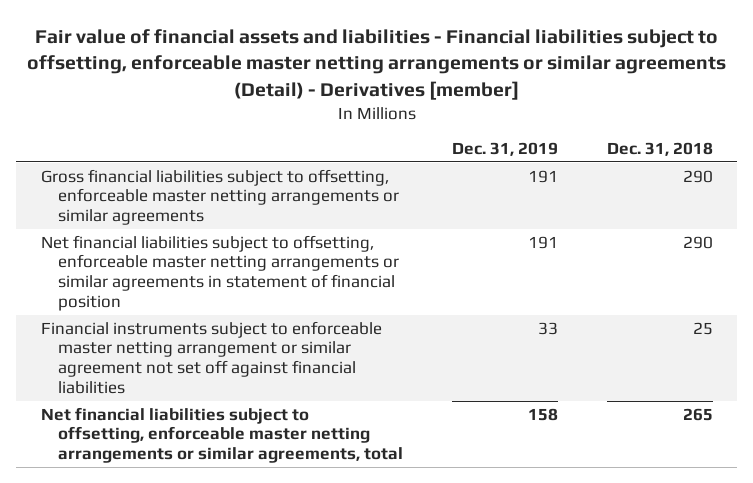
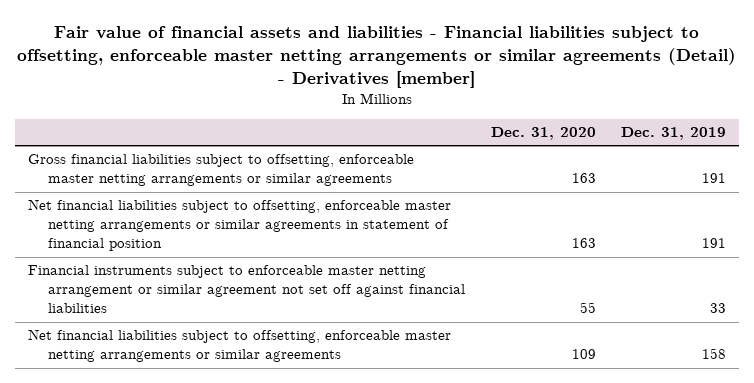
[606,142,713,157] Dec. 31, 2018 -> none
none -> [490,127,596,141] Dec. 31, 2020
[40,406,403,464] Net financial liabilities subject to offsetting, enforceable master netting arrangements or similar agreements, total -> [27,329,451,363] Net financial liabilities subject to offsetting, enforceable master netting arrangements or similar agreements

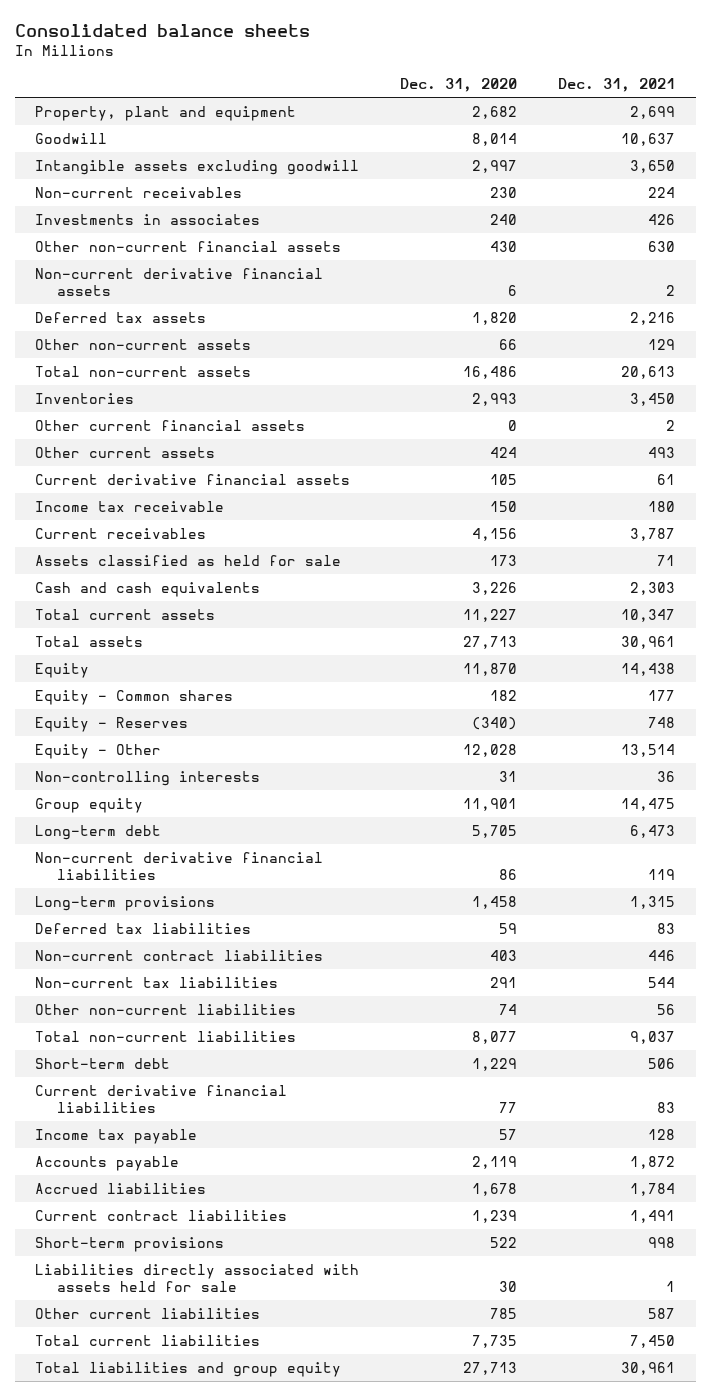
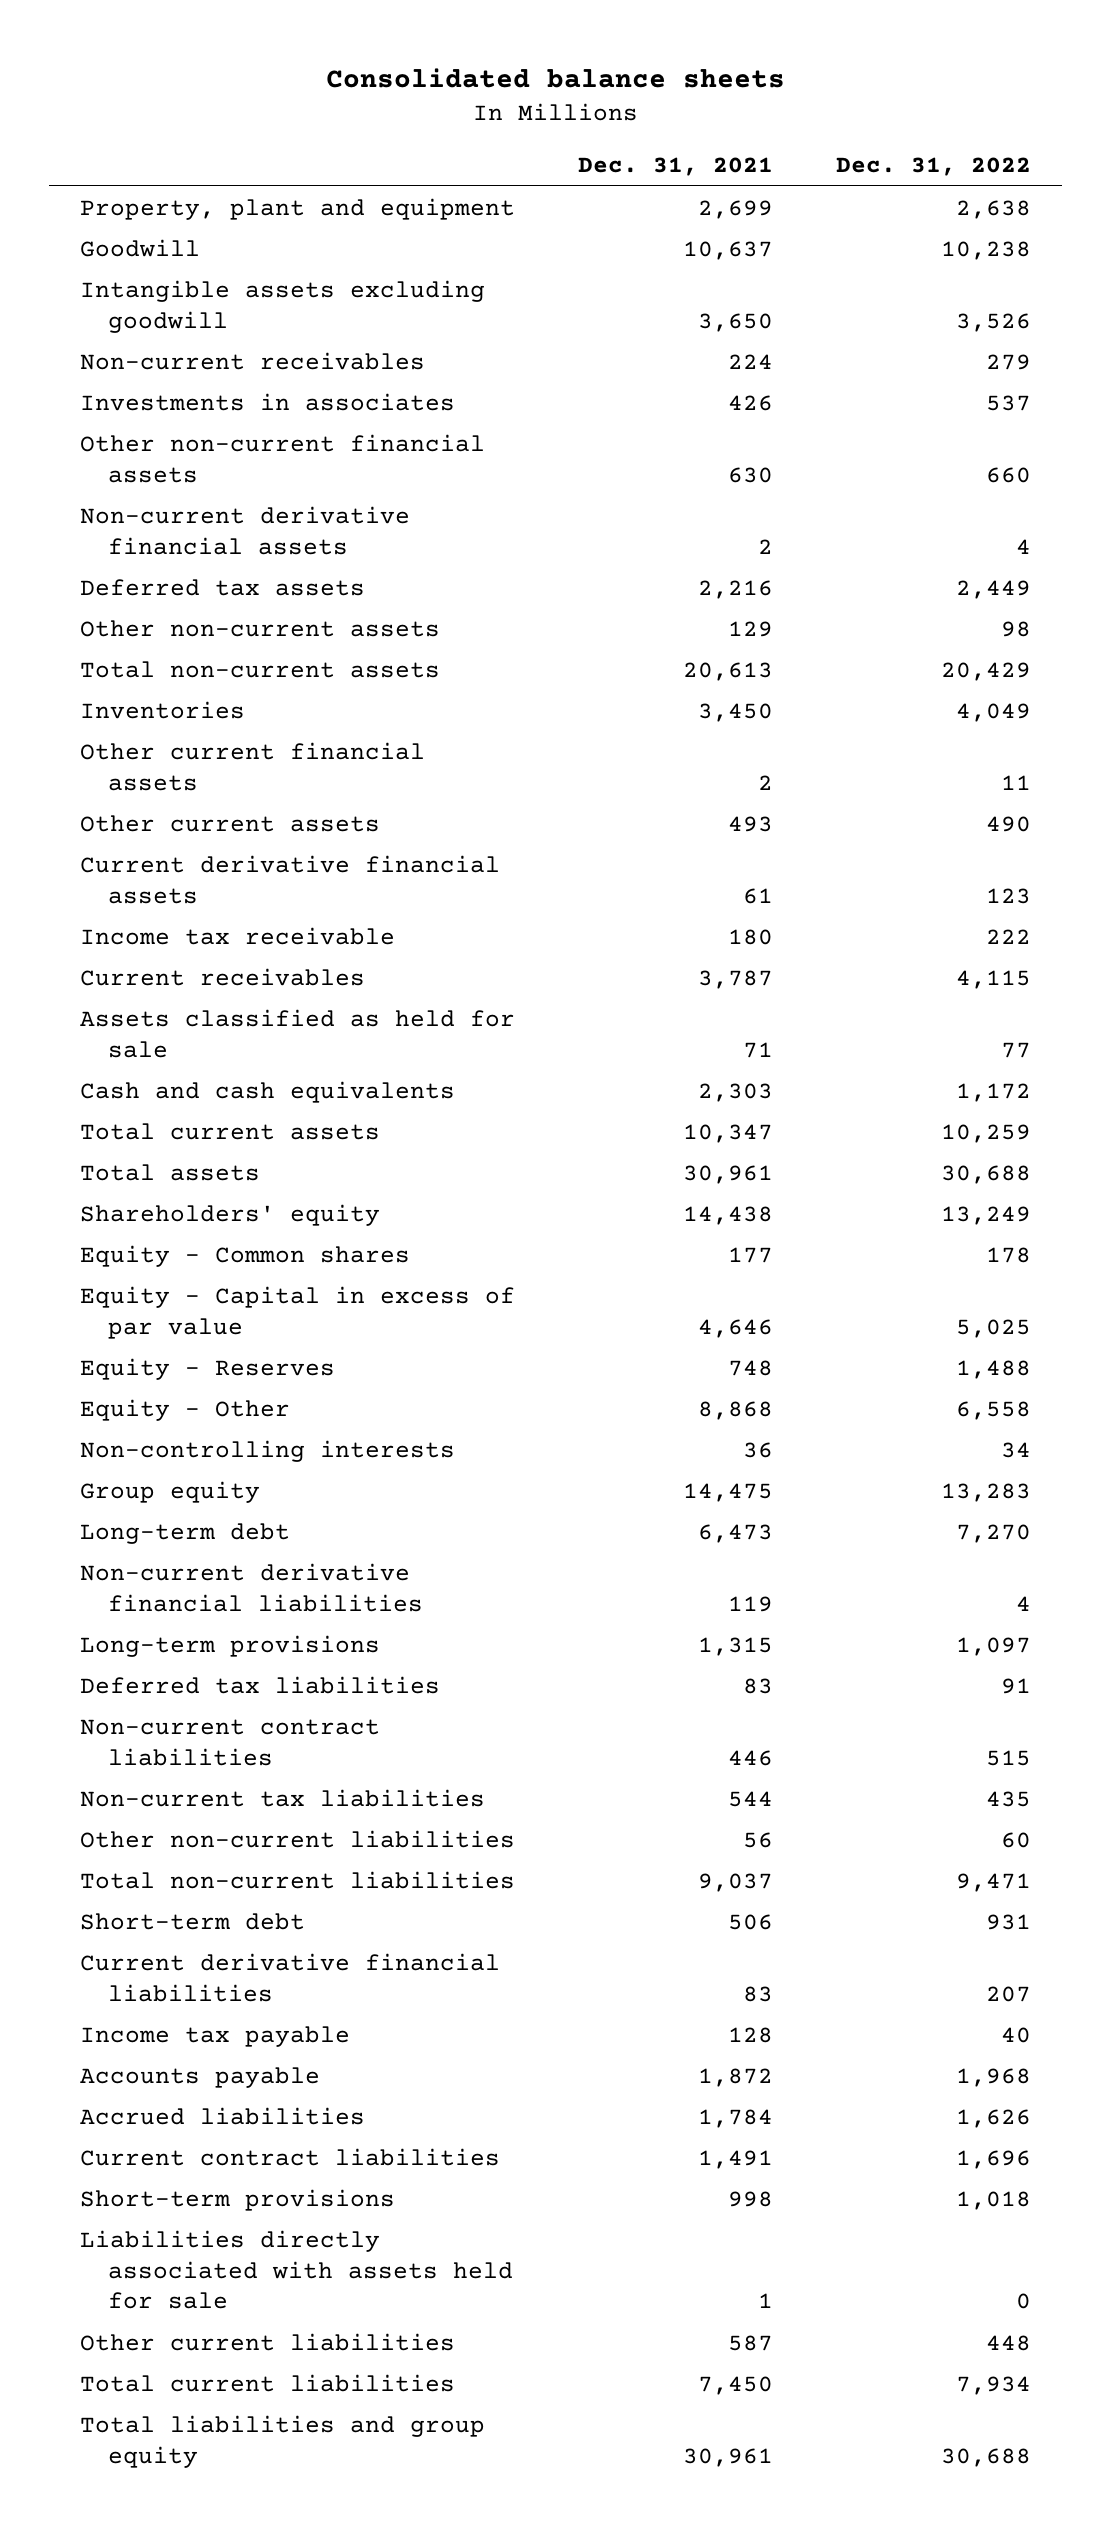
[400,77,518,92] Dec. 31, 2020 -> none
none -> [835,156,1031,176] Dec. 31, 2022
[35,663,90,679] Equity -> [80,1203,381,1226] Shareholders' equity
none -> [80,1285,516,1339] Equity - Capital in excess of par value
[621,744,676,758] 13,514 -> [698,1400,774,1420] 8,868

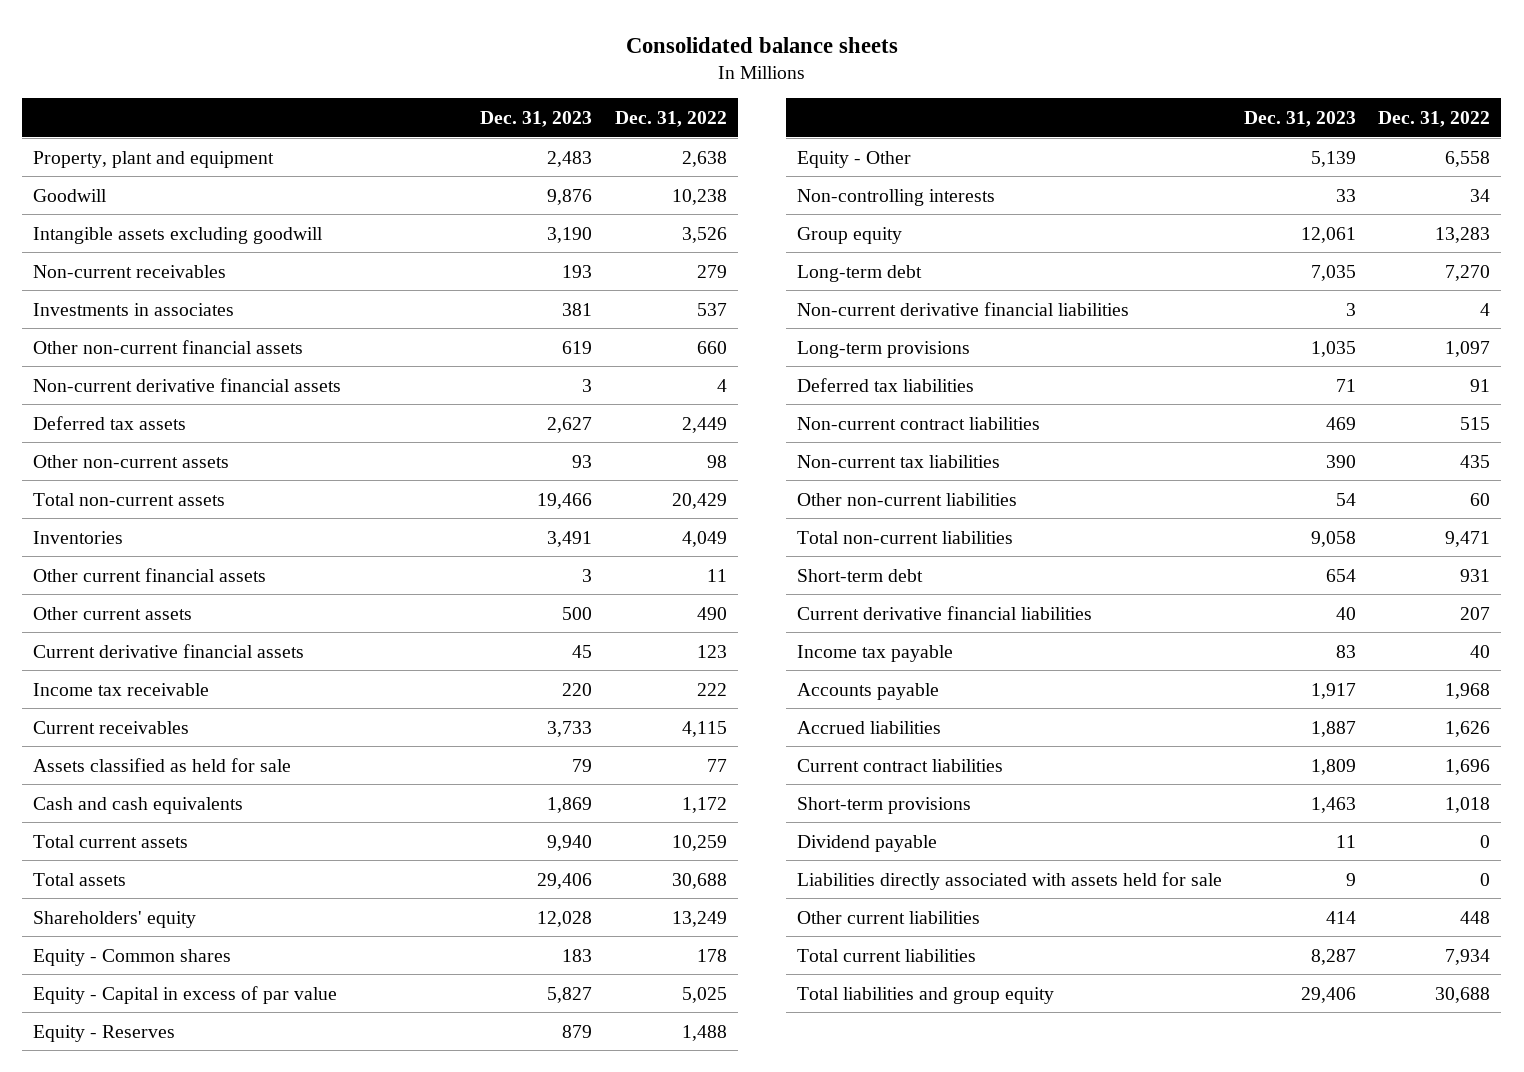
[578,156,774,176] Dec. 31, 2021 -> none
none -> [480,110,593,127] Dec. 31, 2023
none -> [797,834,938,852] Dividend payable

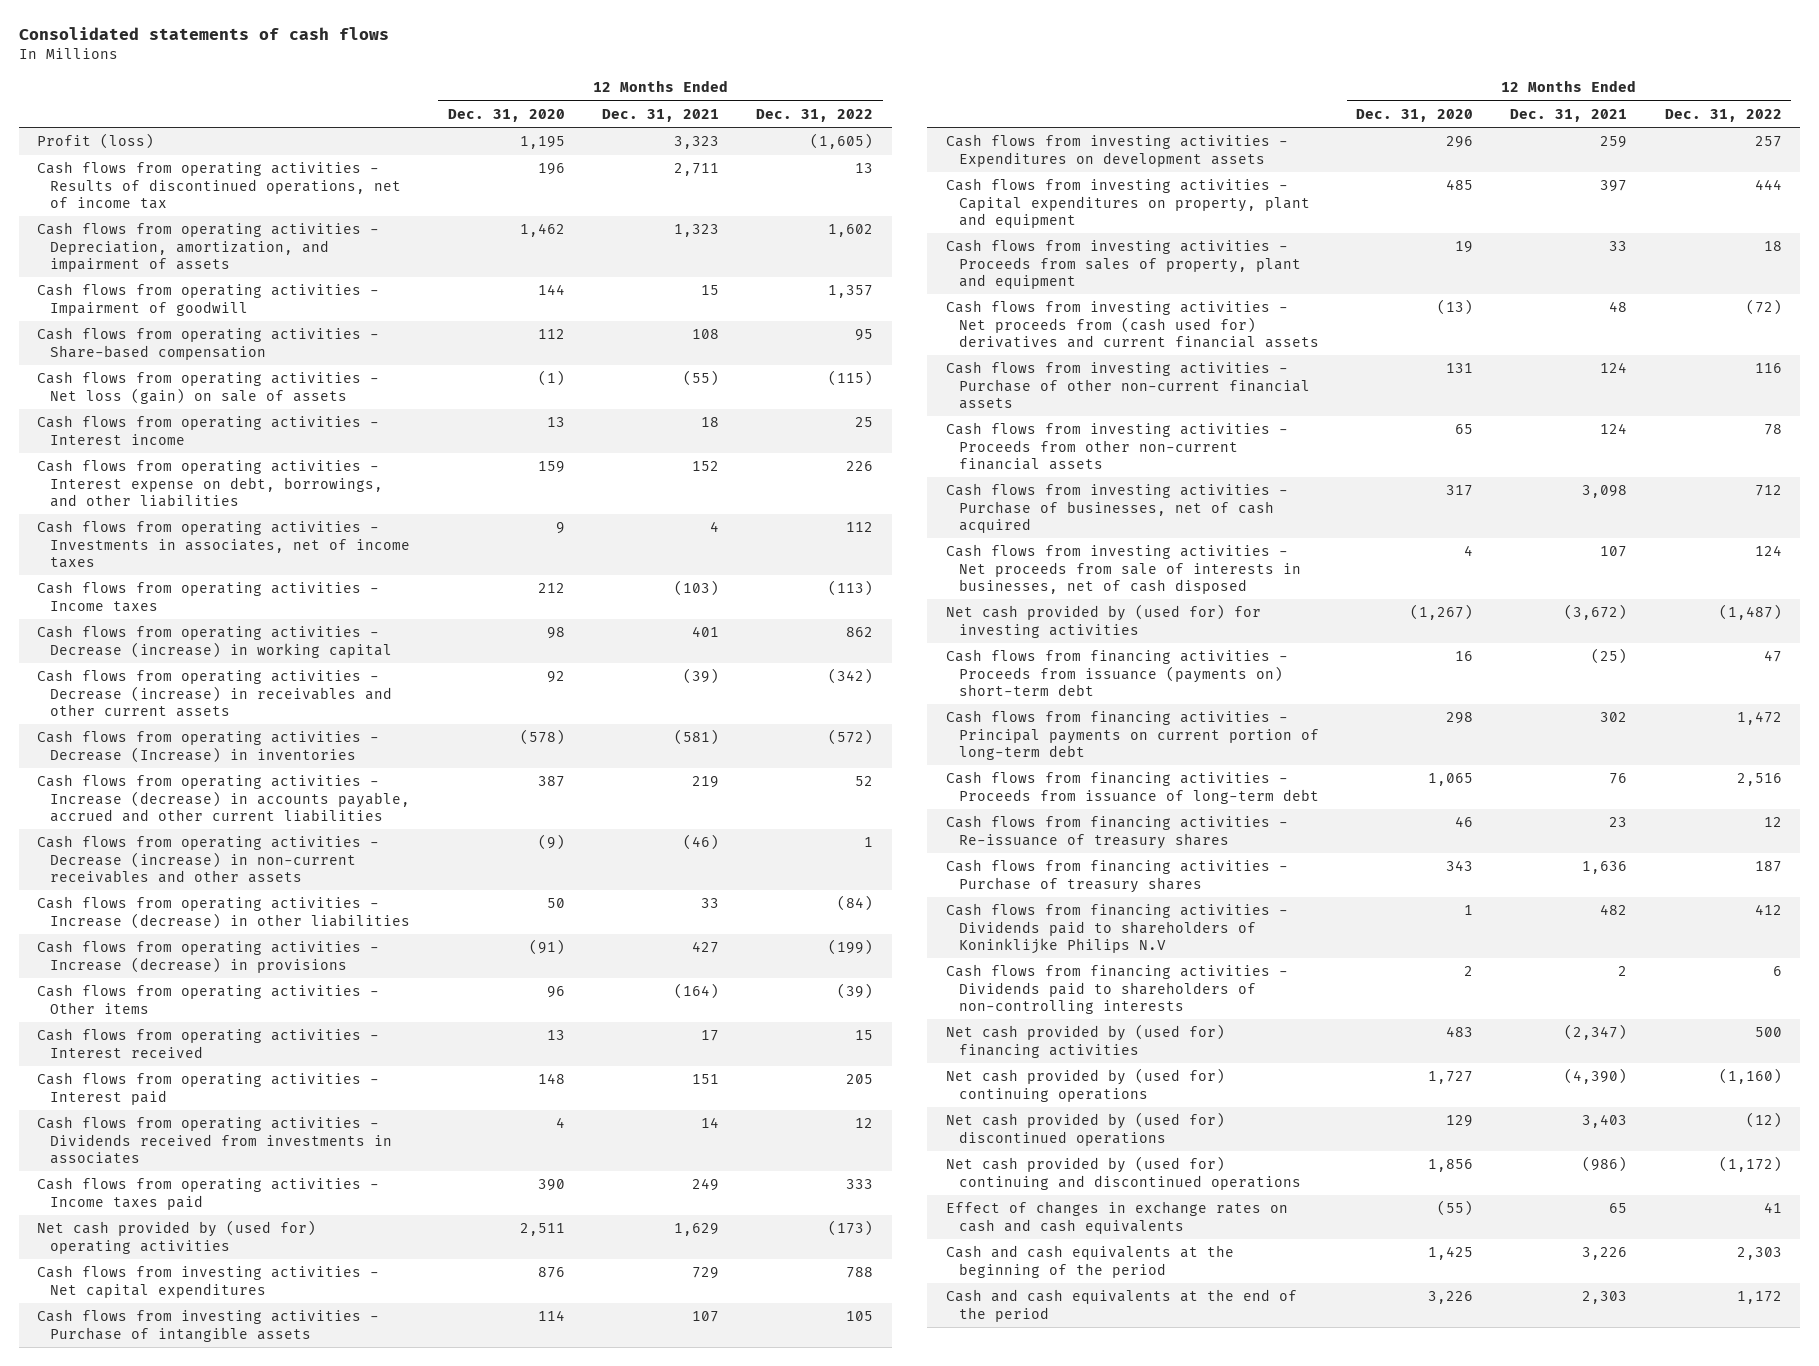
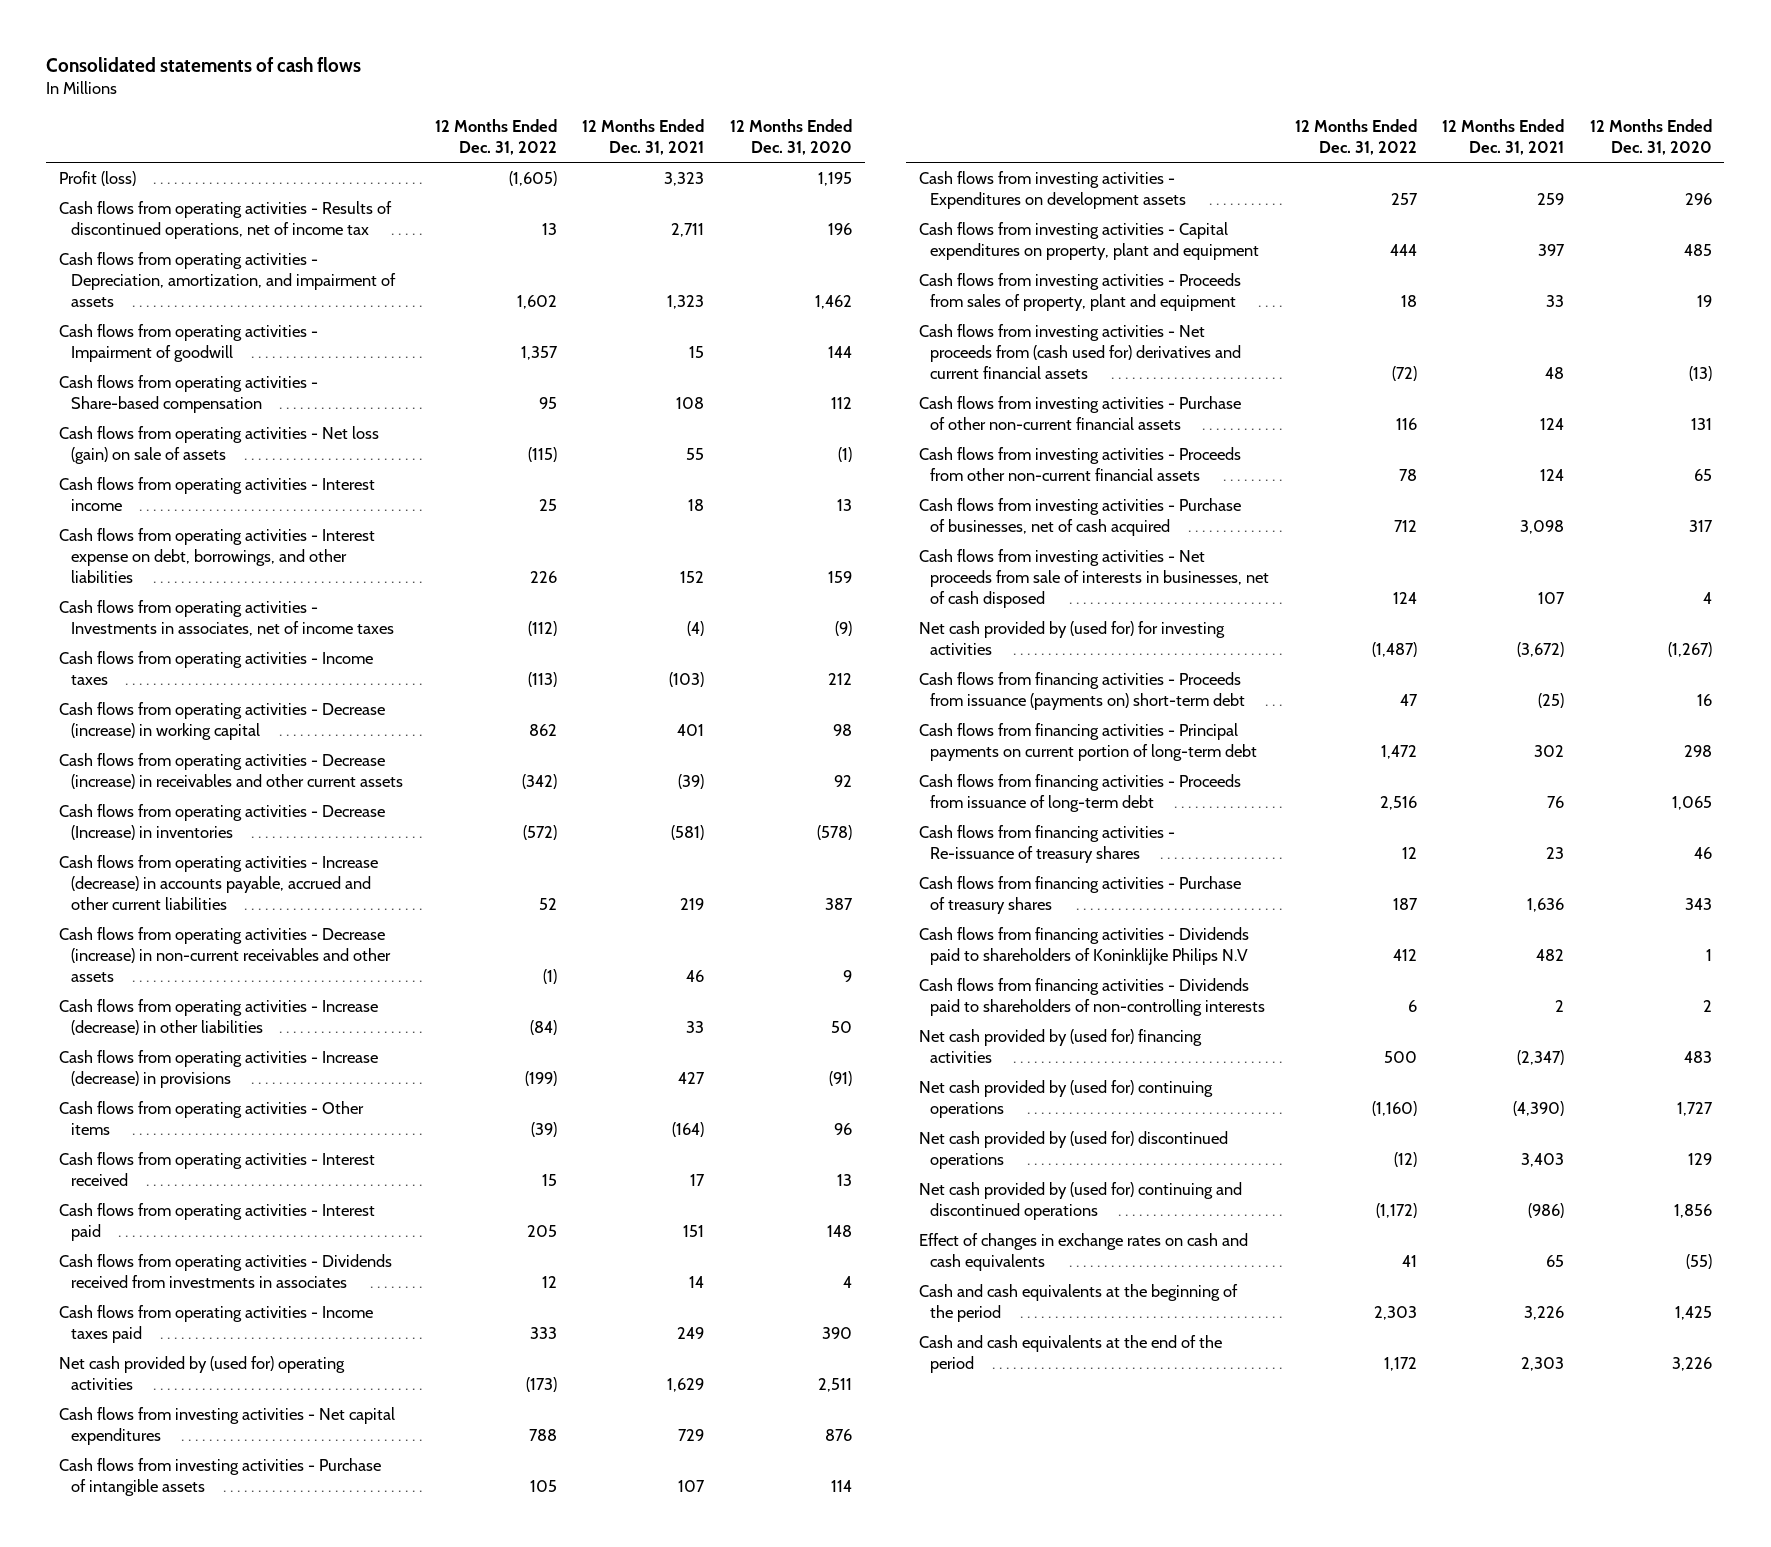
[683,370,720,387] (55) -> [686,447,705,460] 55
[555,522,565,535] 9 -> [834,620,852,636] (9)
[710,521,720,533] 4 -> [687,620,705,636] (4)
[846,522,874,533] 112 -> [528,620,558,636] (112)
[537,834,565,851] (9) -> [842,969,852,982] 9
[683,834,720,851] (46) -> [686,969,705,982] 46
[864,837,874,848] 1 -> [543,968,558,984] (1)

